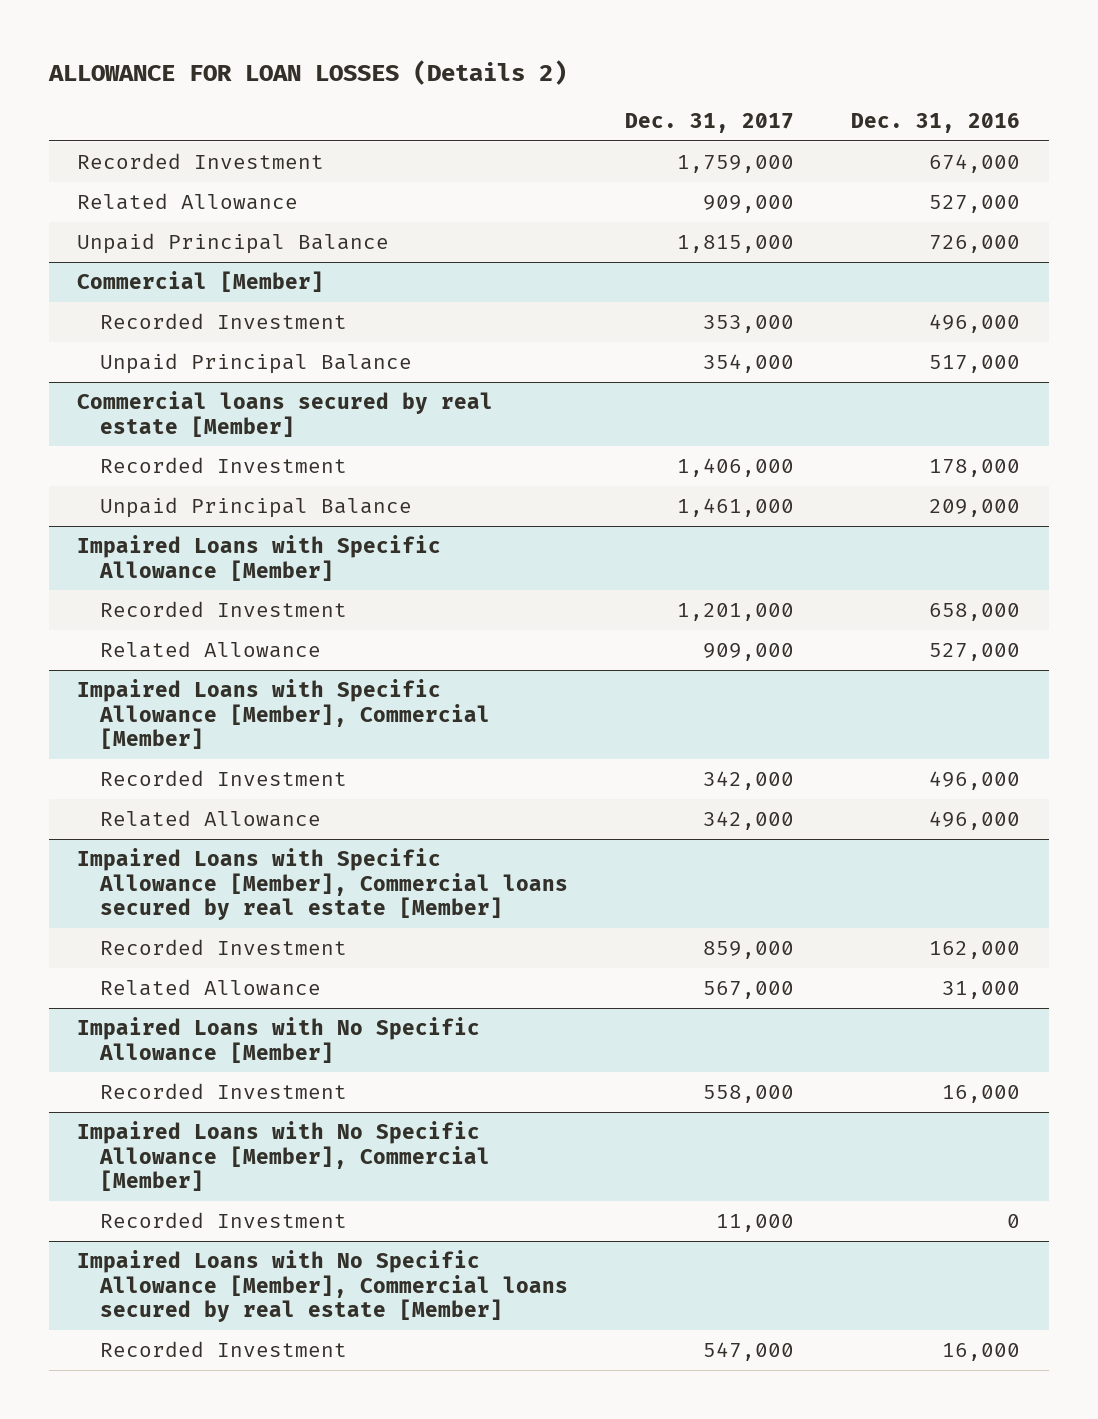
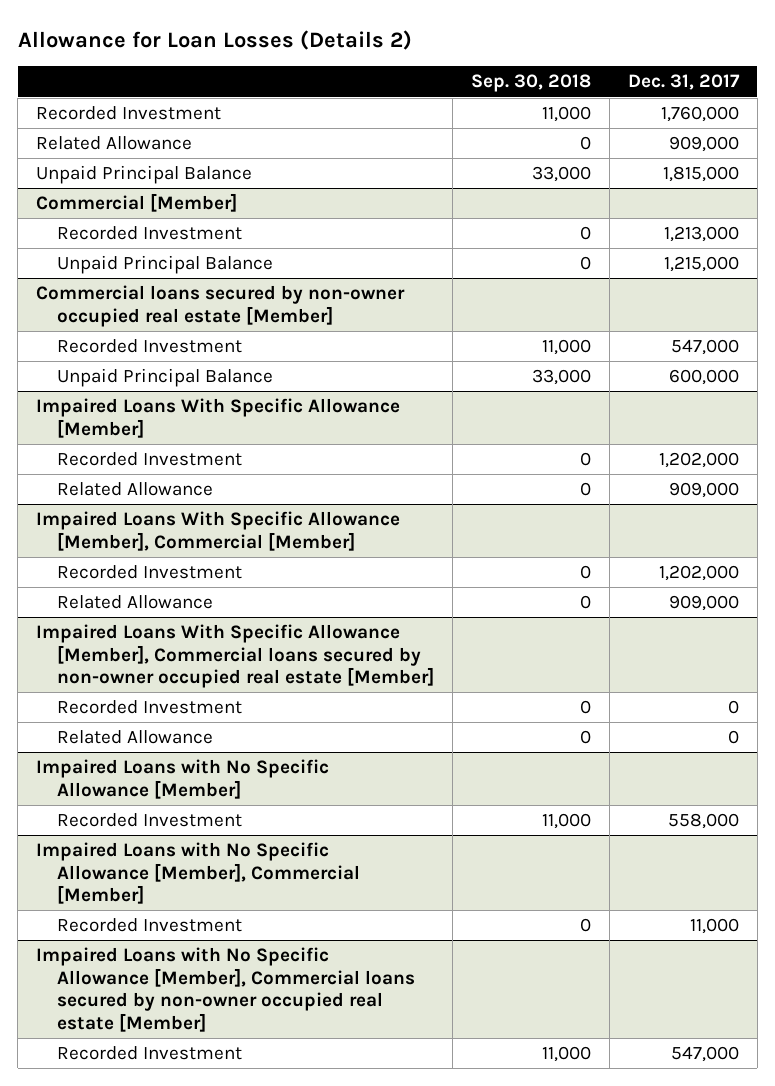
[47,59,567,85] ALLOWANCE FOR LOAN LOSSES (Details 2) -> [17,30,412,51] Allowance for Loan Losses (Details 2)
[851,113,1021,134] Dec. 31, 2016 -> none
none -> [470,74,591,93] Sep. 30, 2018
[676,155,794,174] 1,759,000 -> [660,106,739,123] 1,760,000
[702,315,794,334] 353,000 -> [663,226,739,243] 1,213,000
[702,354,794,374] 354,000 -> [663,256,739,273] 1,215,000
[77,391,494,437] Commercial loans secured by real estate [Member] -> [36,285,406,327] Commercial loans secured by non-owner occupied real estate [Member]
[676,458,794,478] 1,406,000 -> [670,339,739,356] 547,000
[676,498,794,518] 1,461,000 -> [668,369,739,386] 600,000
[77,535,442,581] Impaired Loans with Specific Allowance [Member] -> [36,398,401,438] Impaired Loans With Specific Allowance [Member]
[676,603,794,622] 1,201,000 -> [658,452,739,469] 1,202,000
[77,679,490,750] Impaired Loans with Specific Allowance [Member], Commercial [Member] -> [36,511,401,551] Impaired Loans With Specific Allowance [Member], Commercial [Member]
[702,771,794,791] 342,000 -> [658,565,739,582] 1,202,000
[702,811,794,831] 342,000 -> [668,595,739,612] 909,000
[77,848,568,921] Impaired Loans with Specific Allowance [Member], Commercial loans secured by real estate [Member] -> [36,624,434,689] Impaired Loans With Specific Allowance [Member], Commercial loans secured by non-owner occupied real estate [Member]
[702,941,794,960] 859,000 -> [727,700,739,715] 0
[702,981,794,1000] 567,000 -> [727,730,739,745] 0
[77,1250,568,1323] Impaired Loans with No Specific Allowance [Member], Commercial loans secured by real estate [Member] -> [36,947,415,1032] Impaired Loans with No Specific Allowance [Member], Commercial loans secured by non-owner occupied real estate [Member]

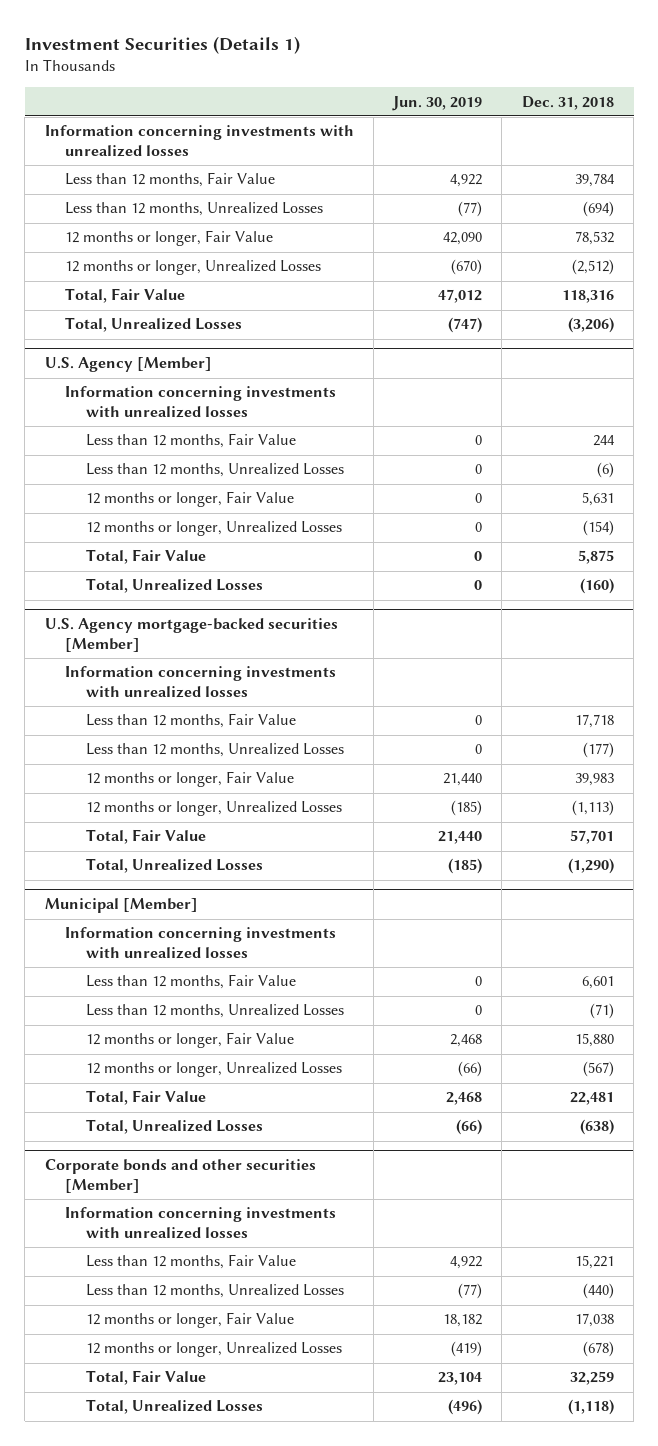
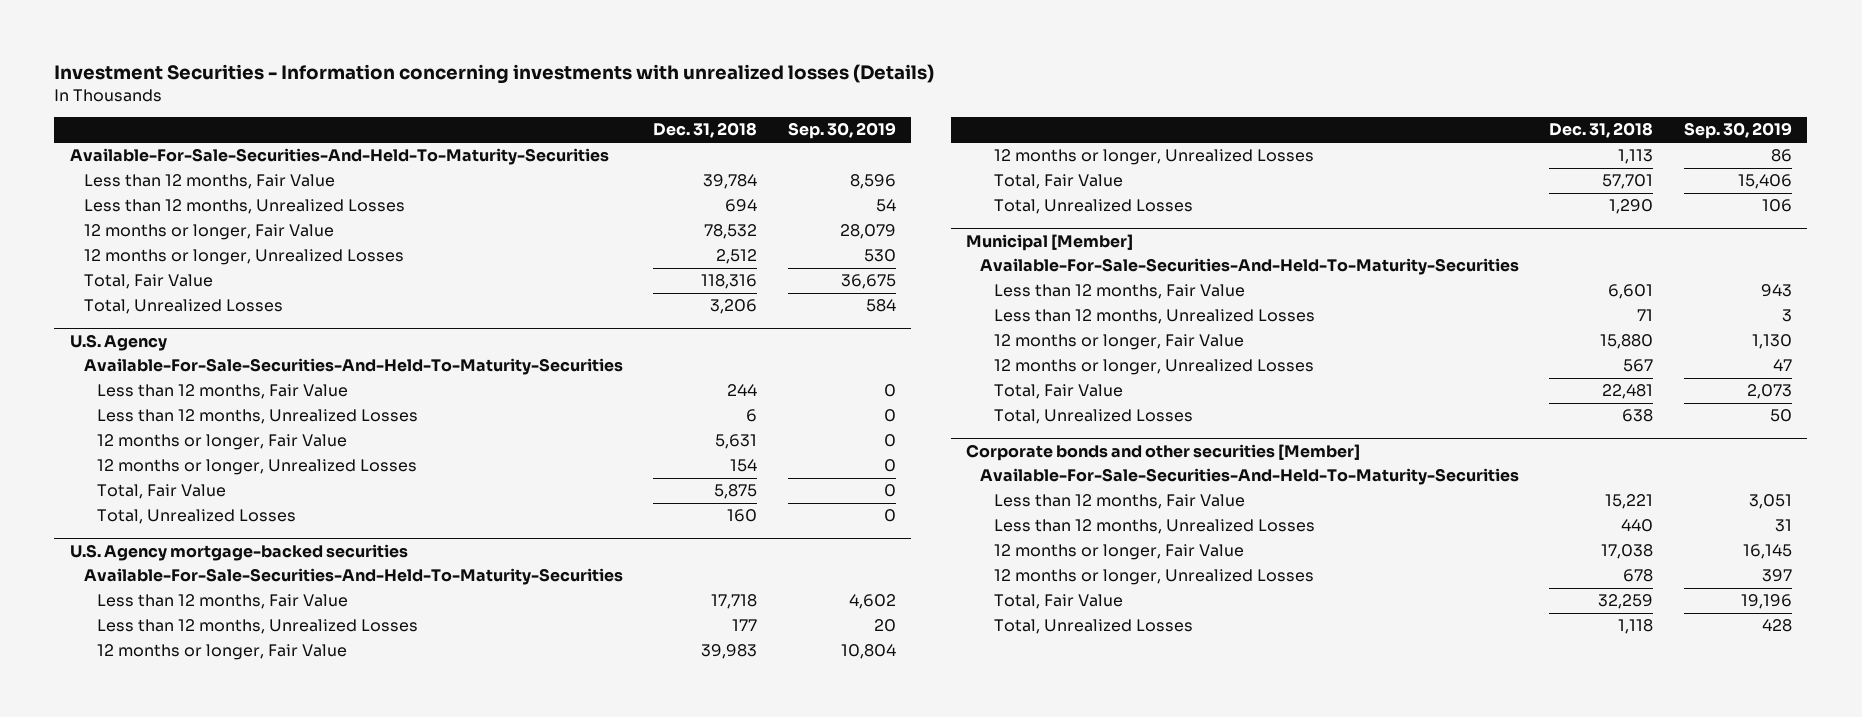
[24,35,300,54] Investment Securities (Details 1) -> [54,64,935,85] Investment Securities - Information concerning investments with unrealized losses (Details)
[392,95,483,111] Jun. 30, 2019 -> none
none -> [787,122,896,140] Sep. 30, 2019
[44,125,354,158] Information concerning investments with unrealized losses -> [69,148,609,166] Available-For-Sale-Securities-And-Held-To-Maturity-Securities
[582,201,614,218] (694) -> [725,199,758,213] 694
[571,259,614,276] (2,512) -> [716,249,758,265] 2,512
[567,317,614,334] (3,206) -> [710,299,758,315] 3,206
[44,357,212,373] U.S. Agency [Member] -> [69,333,167,351] U.S. Agency
[65,386,337,419] Information concerning investments with unrealized losses -> [83,358,623,376] Available-For-Sale-Securities-And-Held-To-Maturity-Securities
[596,462,614,479] (6) -> [746,409,758,423] 6
[582,520,614,537] (154) -> [730,459,758,473] 154
[579,578,614,595] (160) -> [727,509,758,523] 160
[44,618,338,653] U.S. Agency mortgage-backed securities [Member] -> [69,543,408,561] U.S. Agency mortgage-backed securities
[65,666,337,699] Information concerning investments with unrealized losses -> [83,568,623,586] Available-For-Sale-Securities-And-Held-To-Maturity-Securities
[582,742,614,759] (177) -> [732,619,758,632] 177
[571,800,614,817] (1,113) -> [1618,149,1654,165] 1,113
[567,858,614,875] (1,290) -> [1609,199,1654,215] 1,290
[65,927,337,960] Information concerning investments with unrealized losses -> [979,258,1519,276] Available-For-Sale-Securities-And-Held-To-Maturity-Securities
[589,1003,614,1020] (71) -> [1637,309,1654,322] 71
[582,1061,614,1078] (567) -> [1623,359,1654,373] 567
[579,1119,614,1136] (638) -> [1622,409,1654,423] 638
[65,1207,337,1240] Information concerning investments with unrealized losses -> [979,468,1519,486] Available-For-Sale-Securities-And-Held-To-Maturity-Securities
[582,1283,614,1300] (440) -> [1621,519,1654,533] 440
[582,1341,614,1358] (678) -> [1623,569,1654,583] 678
[567,1399,614,1416] (1,118) -> [1618,619,1654,635] 1,118

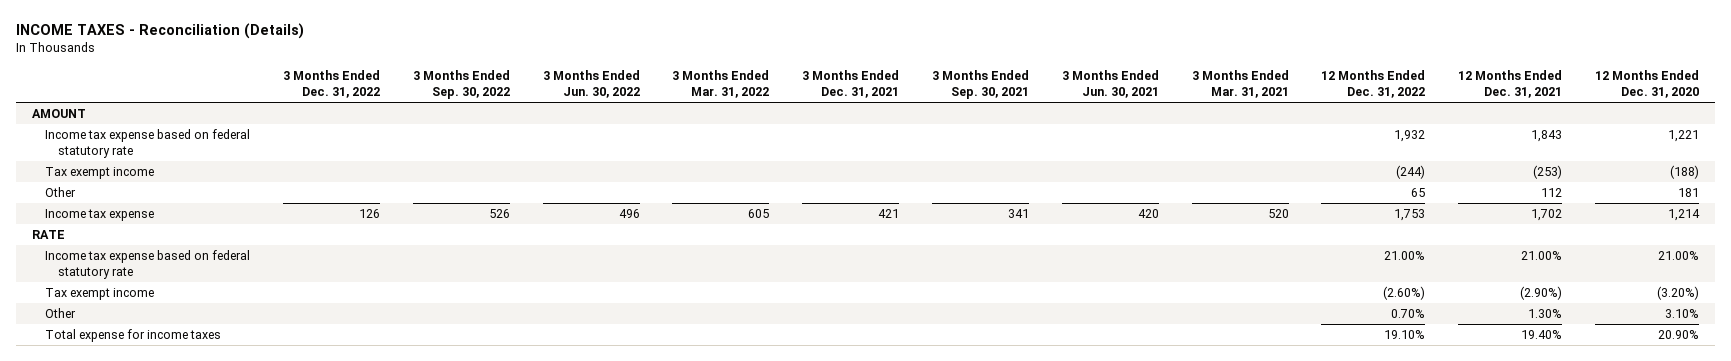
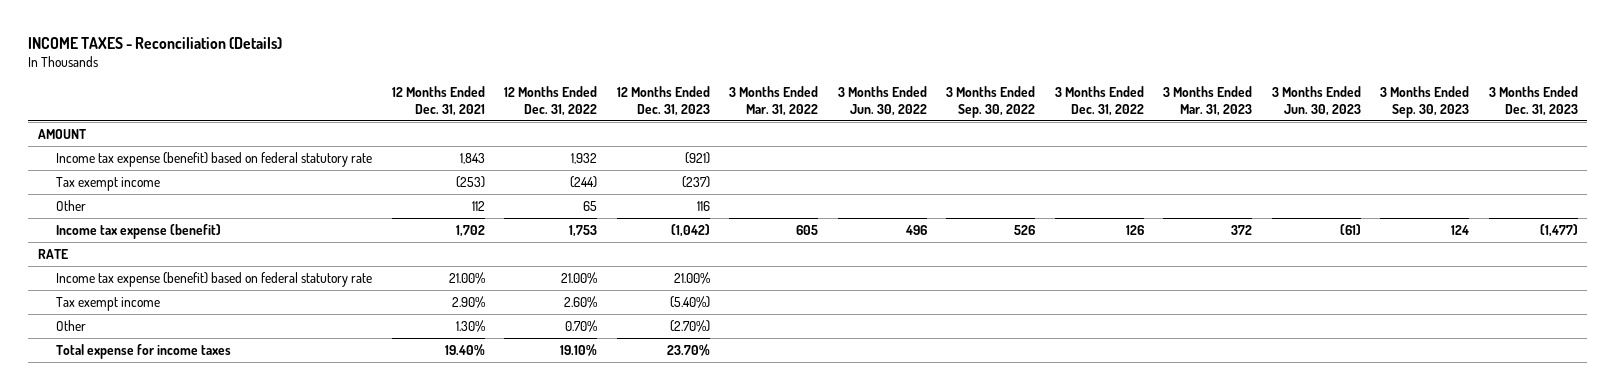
[802,69,900,98] 3 Months Ended Dec. 31, 2021 -> none
[931,69,1029,99] 3 Months Ended Sep. 30, 2021 -> none
[1061,69,1159,98] 3 Months Ended Jun. 30, 2021 -> none
[1191,69,1289,98] 3 Months Ended Mar. 31, 2021 -> none
[1595,69,1700,98] 12 Months Ended Dec. 31, 2020 -> none
none -> [616,86,710,116] 12 Months Ended Dec. 31, 2023
none -> [1163,86,1253,116] 3 Months Ended Mar. 31, 2023
none -> [1271,86,1361,116] 3 Months Ended Jun. 30, 2023
none -> [1380,86,1470,118] 3 Months Ended Sep. 30, 2023
none -> [1488,86,1578,116] 3 Months Ended Dec. 31, 2023
[45,129,251,159] Income tax expense based on federal statutory rate -> [56,151,373,167] Income tax expense (benefit) based on federal statutory rate
[45,209,155,222] Income tax expense -> [56,223,222,239] Income tax expense (benefit)
[45,250,251,280] Income tax expense based on federal statutory rate -> [56,271,373,287] Income tax expense (benefit) based on federal statutory rate
[1383,286,1426,301] (2.60%) -> [564,295,598,308] 2.60%
[1520,286,1563,301] (2.90%) -> [451,295,485,308] 2.90%

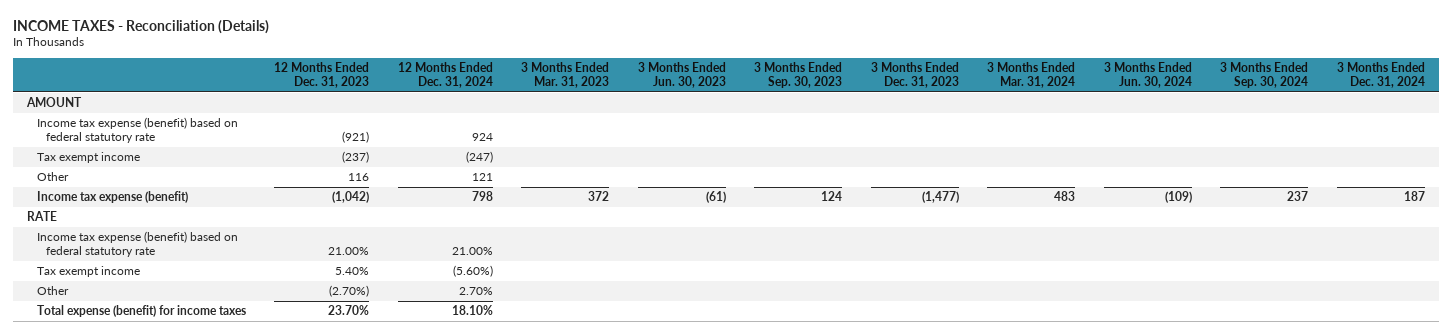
[391,86,485,116] 12 Months Ended Dec. 31, 2021 -> none
[504,86,598,116] 12 Months Ended Dec. 31, 2022 -> none
[729,86,819,116] 3 Months Ended Mar. 31, 2022 -> none
[837,86,927,116] 3 Months Ended Jun. 30, 2022 -> none
[946,86,1036,118] 3 Months Ended Sep. 30, 2022 -> none
[1054,86,1144,116] 3 Months Ended Dec. 31, 2022 -> none
none -> [397,62,493,89] 12 Months Ended Dec. 31, 2024
none -> [987,62,1076,89] 3 Months Ended Mar. 31, 2024
none -> [1103,62,1192,89] 3 Months Ended Jun. 30, 2024
none -> [1220,62,1309,89] 3 Months Ended Sep. 30, 2024
none -> [1336,62,1425,89] 3 Months Ended Dec. 31, 2024
[669,295,710,308] (5.40%) -> [335,267,370,276] 5.40%
[56,343,232,359] Total expense for income taxes -> [36,305,246,318] Total expense (benefit) for income taxes

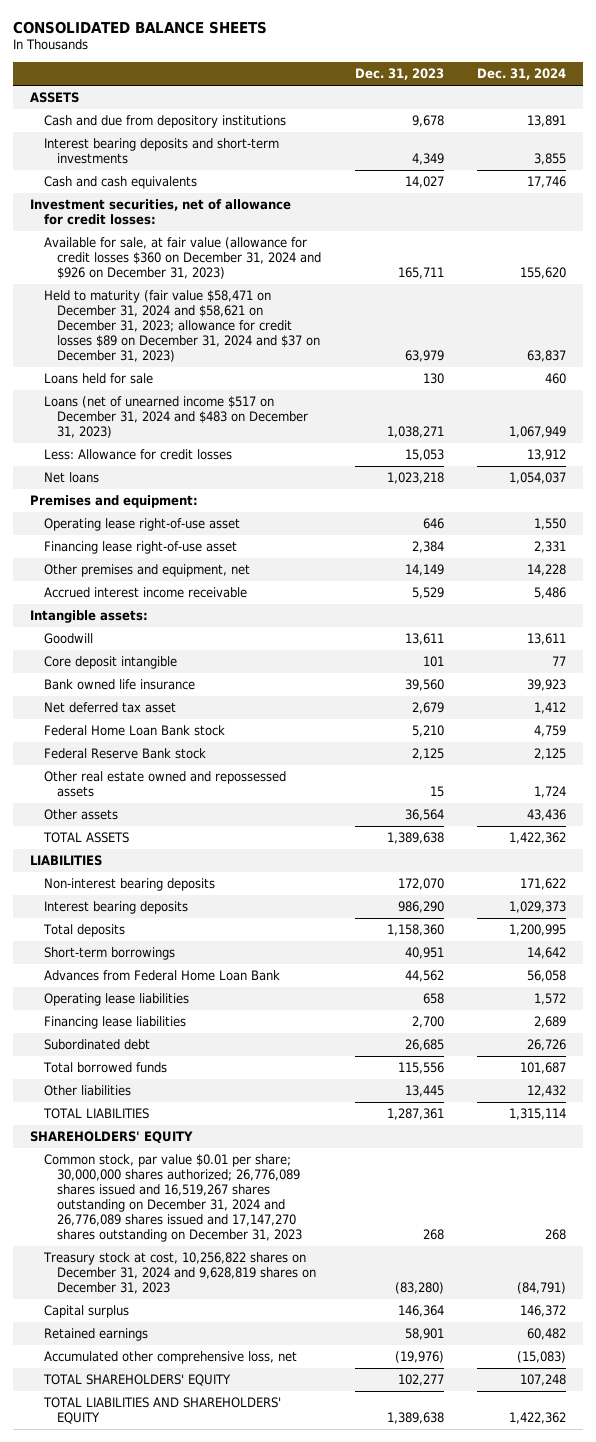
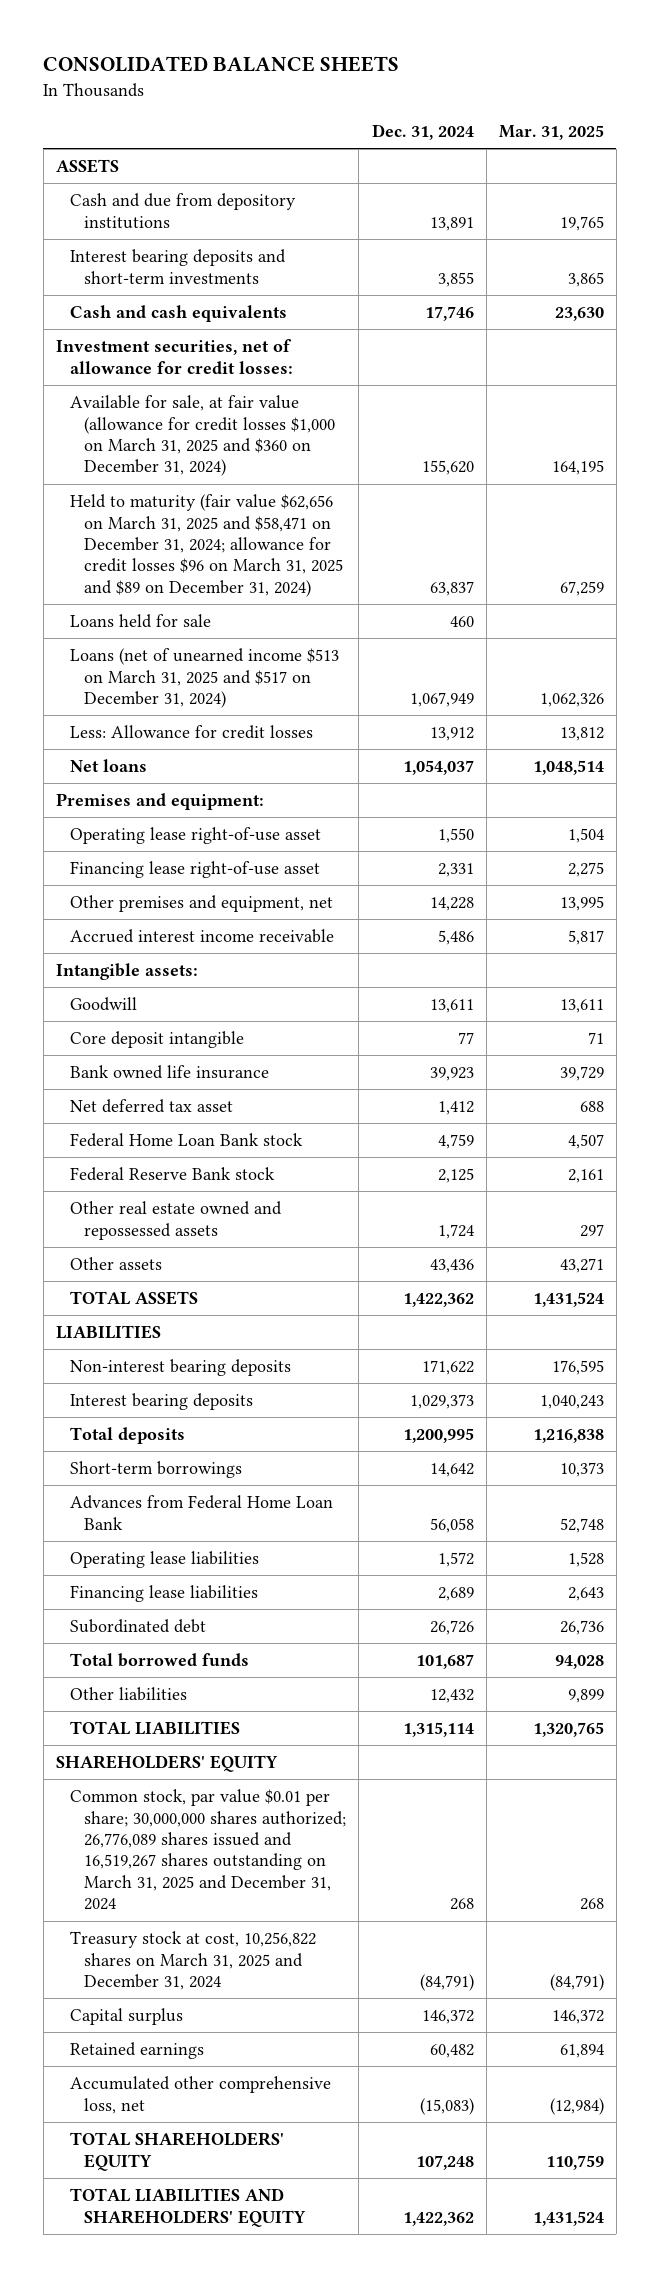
[354,68,444,81] Dec. 31, 2023 -> none
none -> [498,124,604,140] Mar. 31, 2025
[43,237,322,280] Available for sale, at fair value (allowance for credit losses $360 on December 31, 2024 and $926 on December 31, 2023) -> [70,395,336,477] Available for sale, at fair value (allowance for credit losses $1,000 on March 31, 2025 and $360 on December 31, 2024)
[43,290,321,362] Held to maturity (fair value $58,471 on December 31, 2024 and $58,621 on December 31, 2023; allowance for credit losses $89 on December 31, 2024 and $37 on December 31, 2023) -> [70,494,344,597] Held to maturity (fair value $62,656 on March 31, 2025 and $58,471 on December 31, 2024; allowance for credit losses $96 on March 31, 2025 and $89 on December 31, 2024)
[43,396,309,439] Loans (net of unearned income $517 on December 31, 2024 and $483 on December 31, 2023) -> [70,648,340,708] Loans (net of unearned income $513 on March 31, 2025 and $517 on December 31, 2024)
[43,1154,303,1242] Common stock, par value $0.01 per share; 30,000,000 shares authorized; 26,776,089 shares issued and 16,519,267 shares outstanding on December 31, 2024 and 26,776,089 shares issued and 17,147,270 shares outstanding on December 31, 2023 -> [70,1789,347,1911] Common stock, par value $0.01 per share; 30,000,000 shares authorized; 26,776,089 shares issued and 16,519,267 shares outstanding on March 31, 2025 and December 31, 2024
[42,1252,317,1295] Treasury stock at cost, 10,256,822 shares on December 31, 2024 and 9,628,819 shares on December 31, 2023 -> [70,1931,317,1990] Treasury stock at cost, 10,256,822 shares on March 31, 2025 and December 31, 2024

